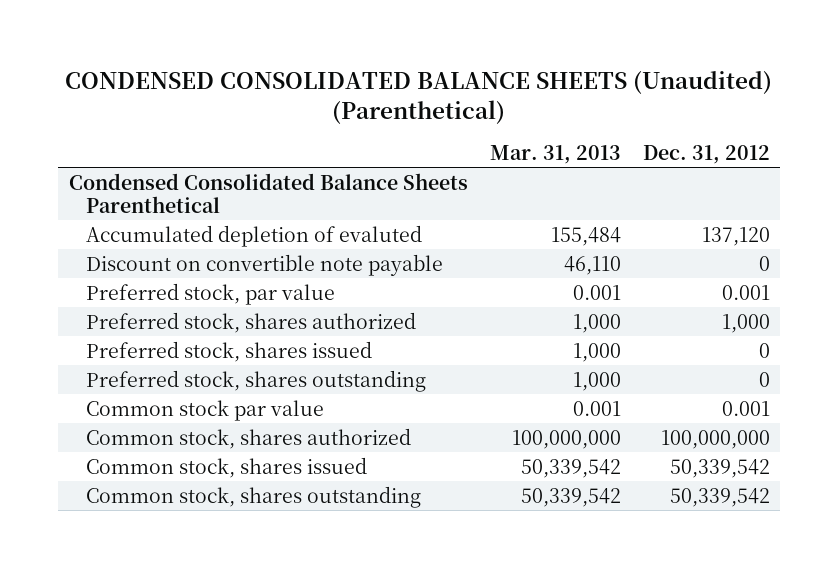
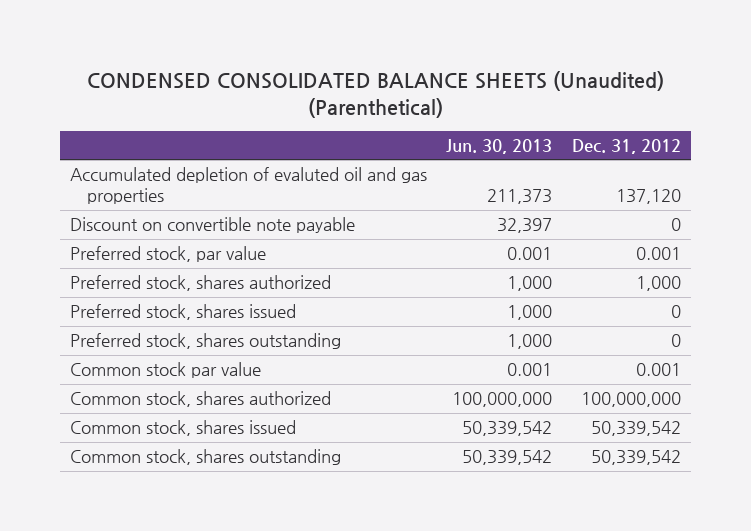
[489,145,621,165] Mar. 31, 2013 -> none
none -> [446,139,553,155] Jun. 30, 2013
[69,172,469,213] Condensed Consolidated Balance Sheets Parenthetical -> none
[85,224,422,247] Accumulated depletion of evaluted -> [69,167,427,205] Accumulated depletion of evaluted oil and gas properties

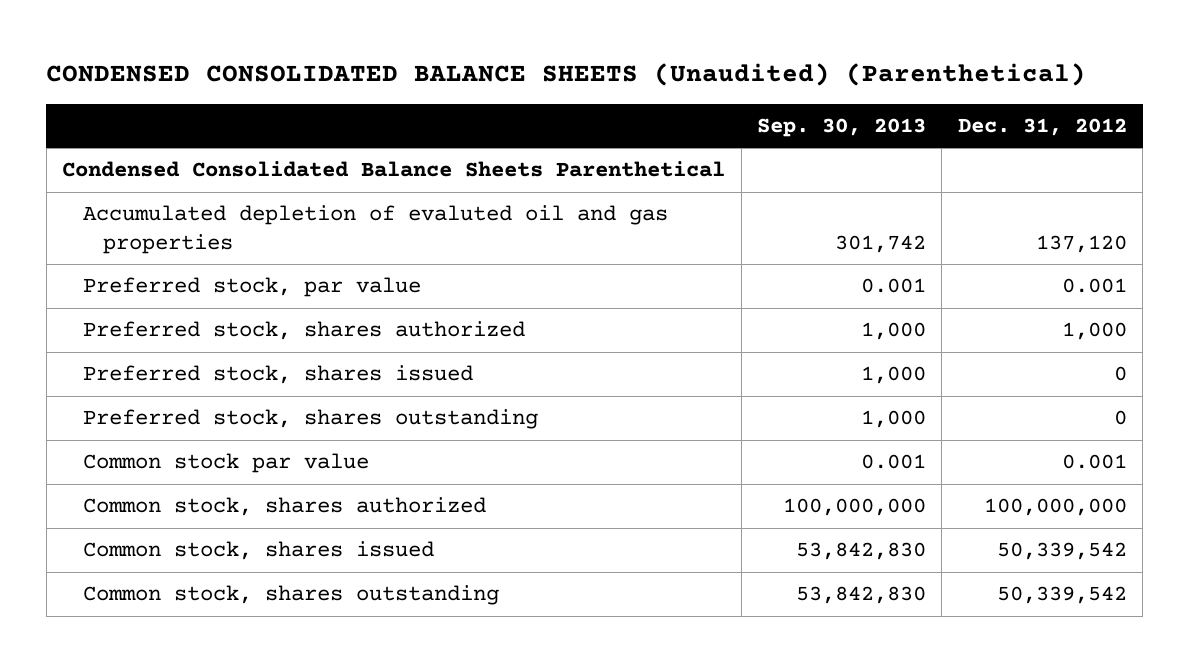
[446,139,553,155] Jun. 30, 2013 -> none
none -> [756,117,926,137] Sep. 30, 2013
none -> [62,161,726,178] Condensed Consolidated Balance Sheets Parenthetical
[69,217,355,234] Discount on convertible note payable -> none

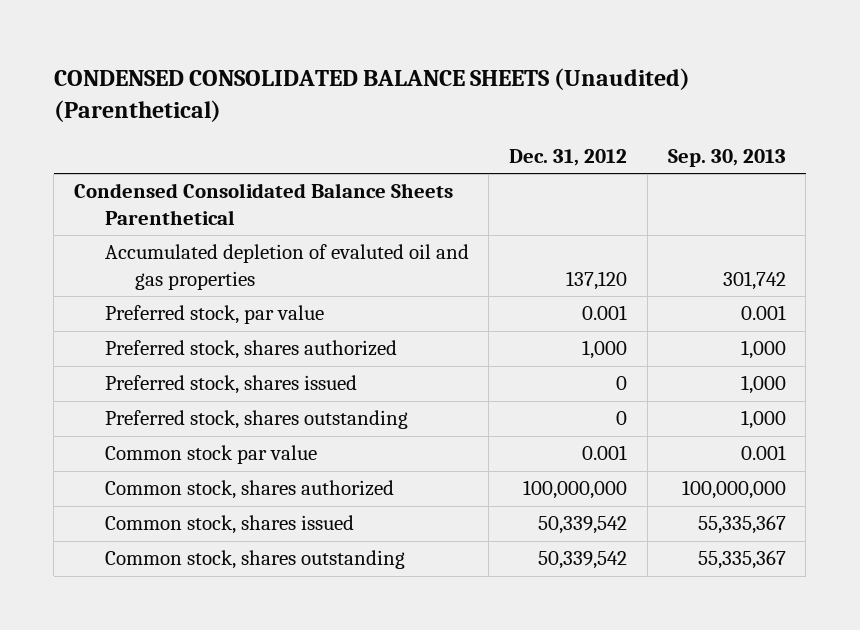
[795,542,926,561] 53,842,830 -> [697,515,786,535] 55,335,367
[795,586,926,605] 53,842,830 -> [697,550,786,570] 55,335,367

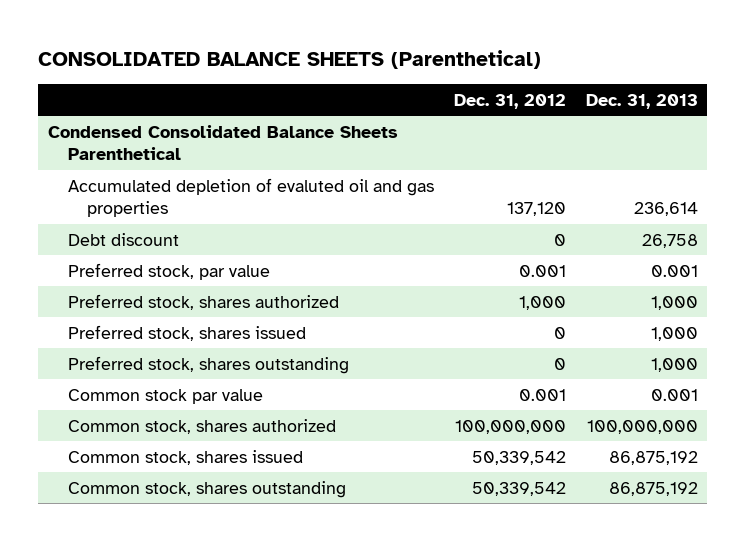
[53,67,690,122] CONDENSED CONSOLIDATED BALANCE SHEETS (Unaudited) (Parenthetical) -> [38,50,542,70] CONSOLIDATED BALANCE SHEETS (Parenthetical)
[667,148,786,167] Sep. 30, 2013 -> none
none -> [585,93,698,109] Dec. 31, 2013
none -> [67,232,179,246] Debt discount

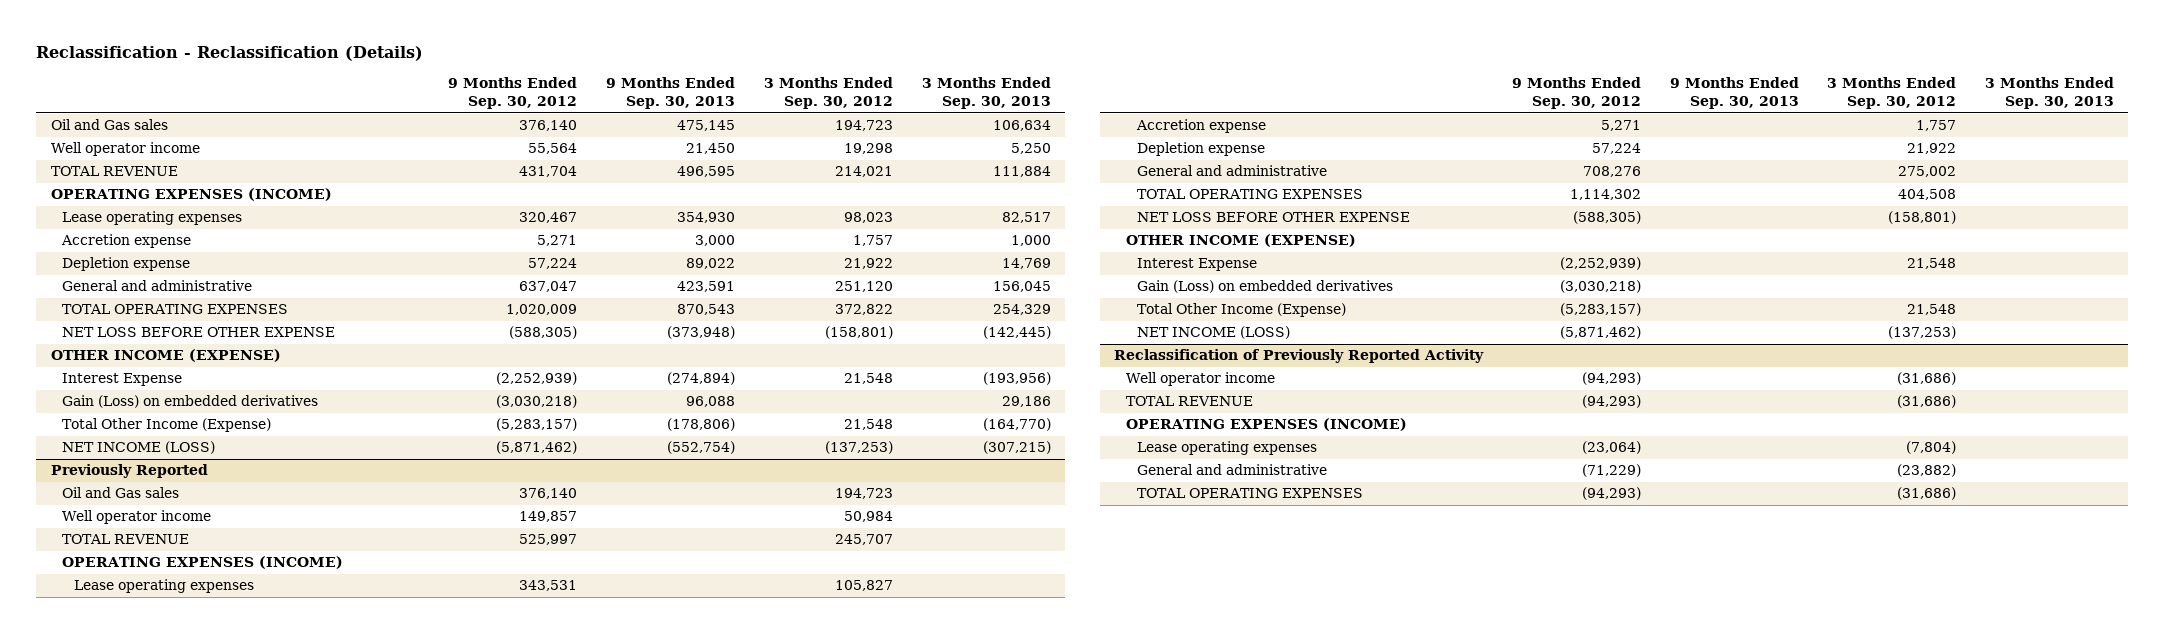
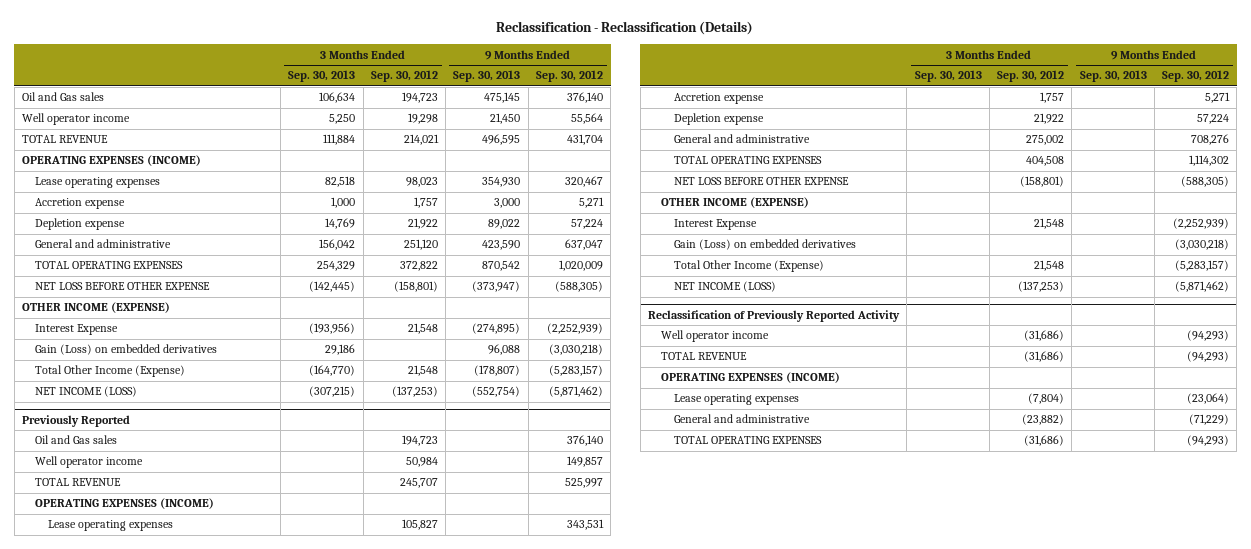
[1001,212,1051,224] 82,517 -> [325,176,356,188] 82,518
[677,281,736,293] 423,591 -> [482,240,521,251] 423,590
[992,281,1051,293] 156,045 -> [319,239,356,251] 156,042
[677,304,736,316] 870,543 -> [482,261,521,272] 870,542
[667,326,736,340] (373,948) -> [472,281,521,293] (373,947)
[667,372,736,386] (274,894) -> [472,323,521,335] (274,895)
[667,418,736,432] (178,806) -> [474,365,521,377] (178,807)

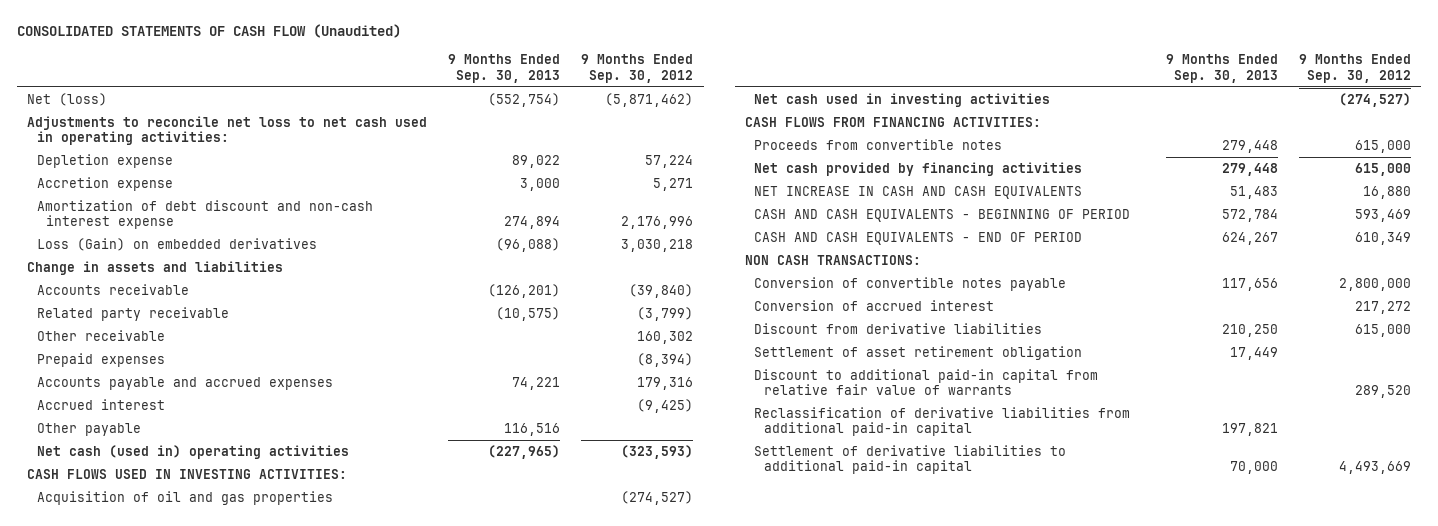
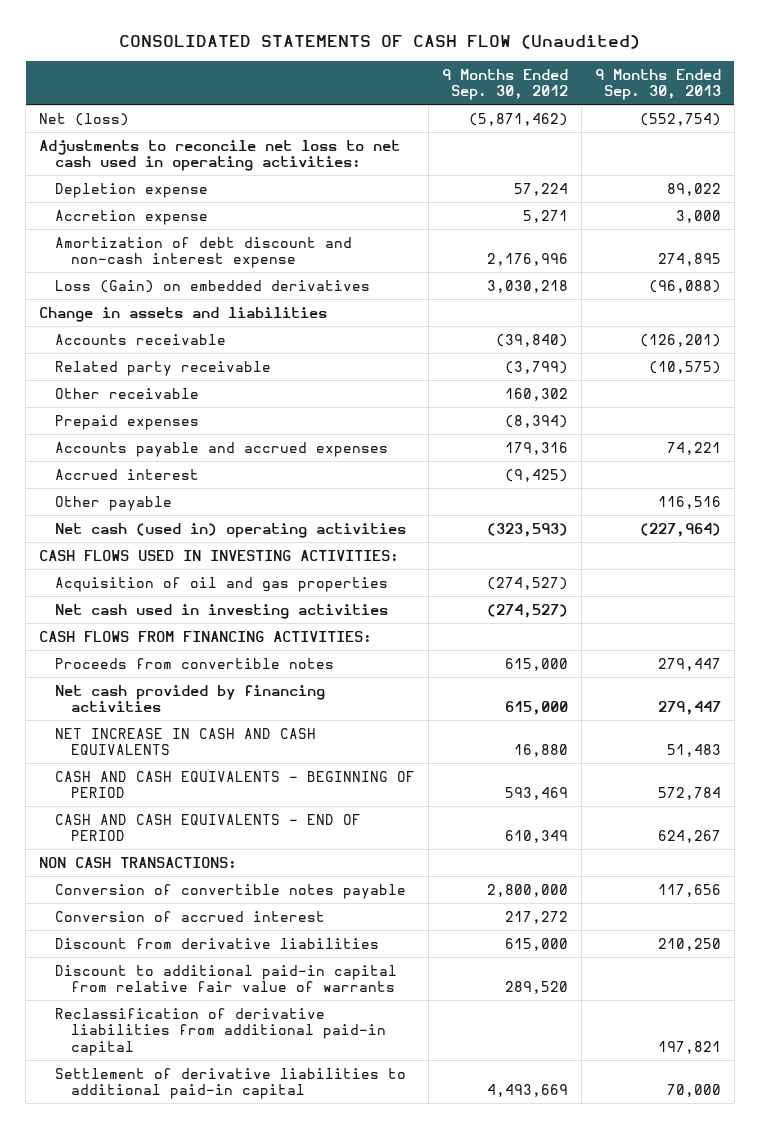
[504,216,561,230] 274,894 -> [657,253,721,267] 274,895
[488,444,561,459] (227,965) -> [639,522,721,537] (227,964)
[1221,139,1278,153] 279,448 -> [657,657,721,671] 279,447
[1221,162,1278,176] 279,448 -> [657,701,721,716] 279,447
[754,345,1083,360] Settlement of asset retirement obligation -> none

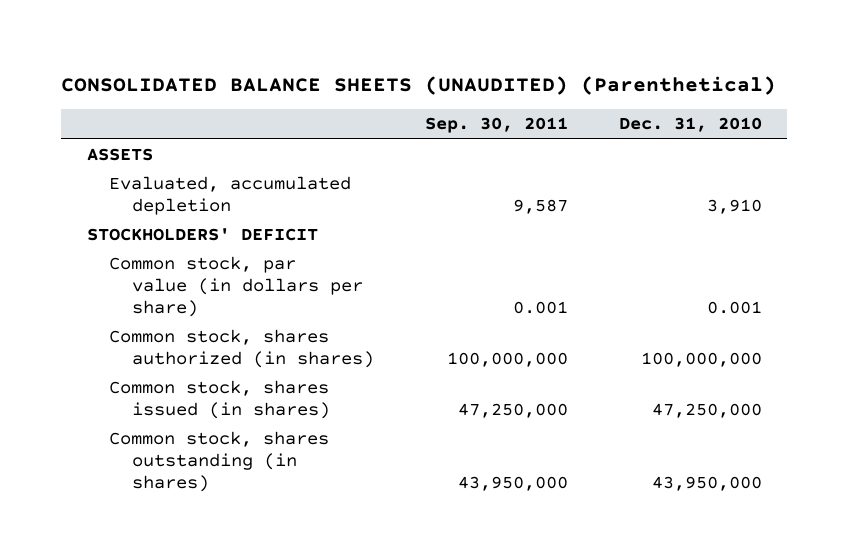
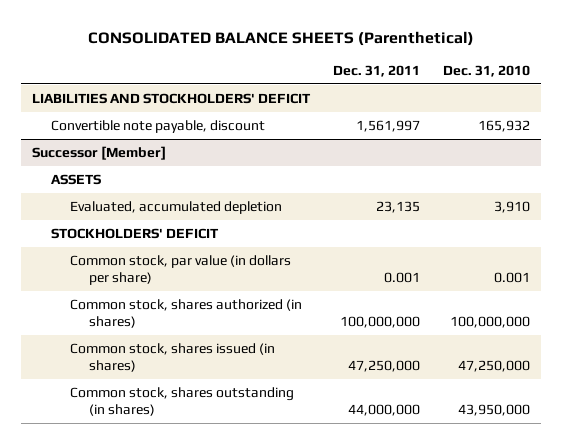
[61,75,777,95] CONSOLIDATED BALANCE SHEETS (UNAUDITED) (Parenthetical) -> [87,30,474,46] CONSOLIDATED BALANCE SHEETS (Parenthetical)
[424,117,568,134] Sep. 30, 2011 -> none
none -> [332,64,420,77] Dec. 31, 2011
none -> [32,93,312,105] LIABILITIES AND STOCKHOLDERS' DEFICIT
none -> [50,120,265,134] Convertible note payable, discount
none -> [32,146,167,161] Successor [Member]

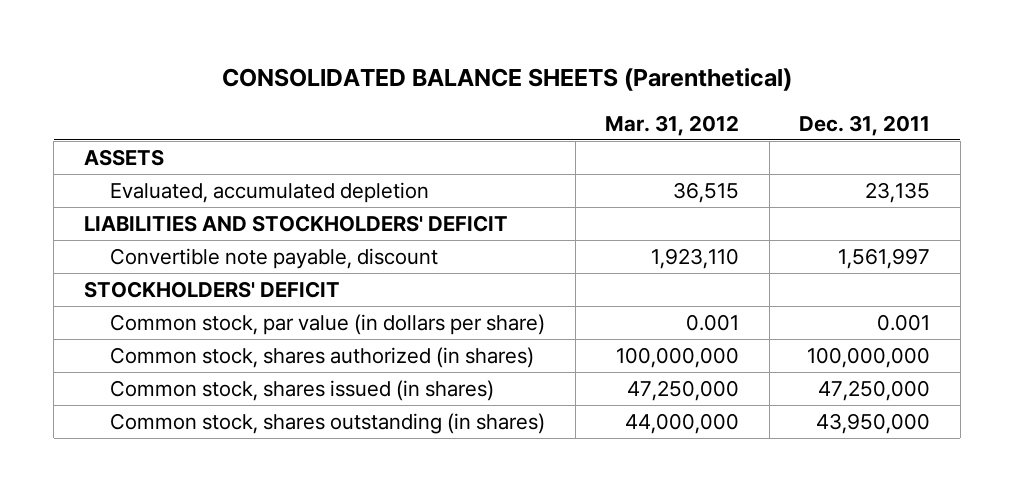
[442,64,530,77] Dec. 31, 2010 -> none
none -> [605,114,740,136] Mar. 31, 2012
[32,146,167,161] Successor [Member] -> none
[32,93,312,105] LIABILITIES AND STOCKHOLDERS' DEFICIT -> [83,214,508,232] LIABILITIES AND STOCKHOLDERS' DEFICIT
[50,120,265,134] Convertible note payable, discount -> [110,247,439,269] Convertible note payable, discount
[347,403,420,416] 44,000,000 -> [816,412,931,434] 43,950,000

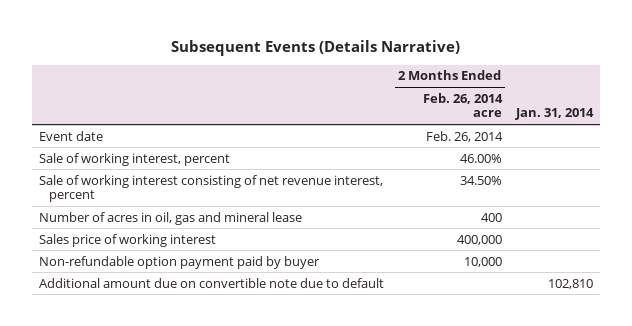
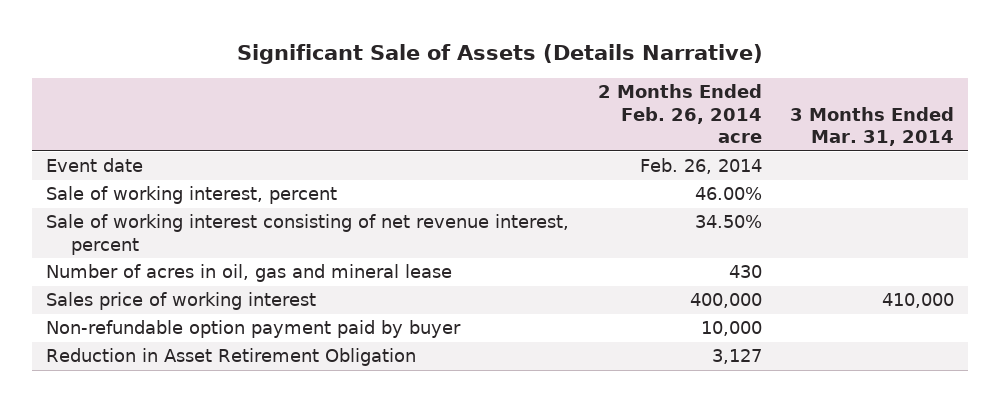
[171,40,461,57] Subsequent Events (Details Narrative) -> [237,44,764,65] Significant Sale of Assets (Details Narrative)
[514,108,594,121] Jan. 31, 2014 -> none
none -> [789,106,954,147] 3 Months Ended Mar. 31, 2014
[480,212,502,222] 400 -> [728,265,762,279] 430
[39,277,385,288] Additional amount due on convertible note due to default -> none
none -> [46,348,417,367] Reduction in Asset Retirement Obligation

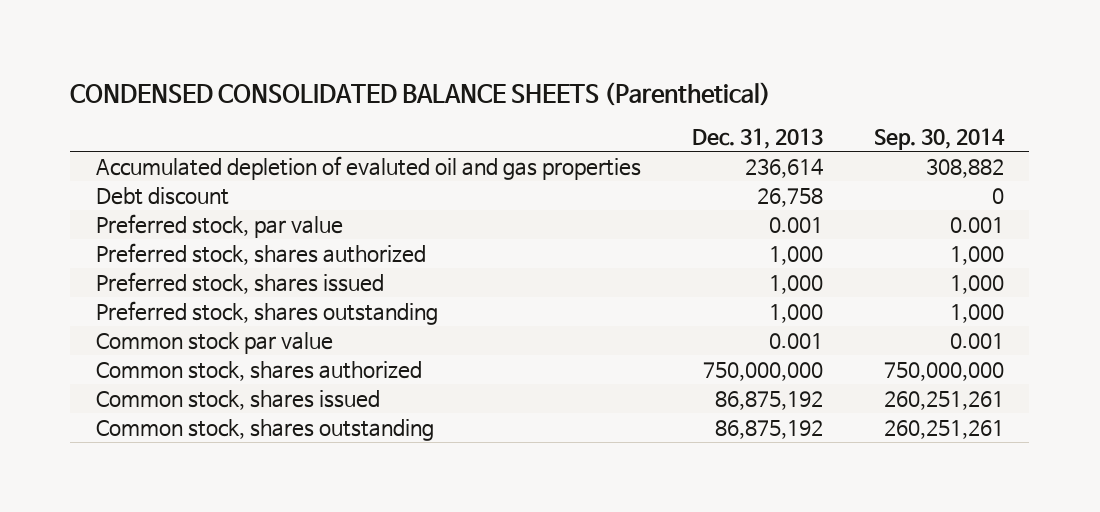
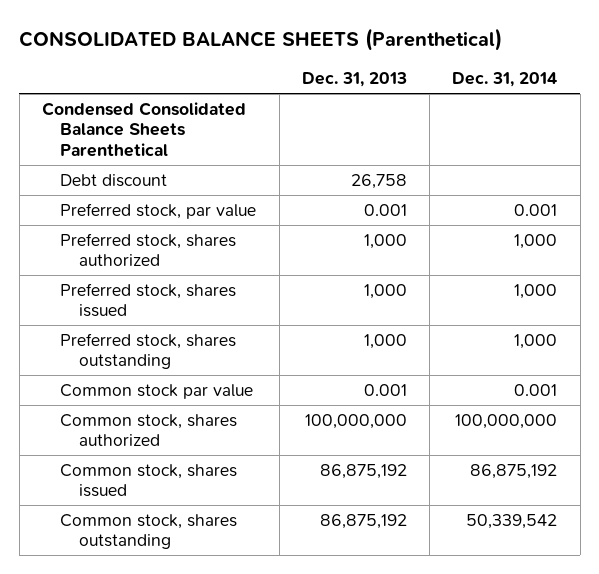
[70,81,772,106] CONDENSED CONSOLIDATED BALANCE SHEETS (Parenthetical) -> [19,27,503,51] CONSOLIDATED BALANCE SHEETS (Parenthetical)
[873,128,1005,151] Sep. 30, 2014 -> none
none -> [452,72,558,88] Dec. 31, 2014
[95,155,641,180] Accumulated depletion of evaluted oil and gas properties -> none
none -> [41,101,246,157] Condensed Consolidated Balance Sheets Parenthetical
[702,361,823,381] 750,000,000 -> [304,413,407,429] 100,000,000

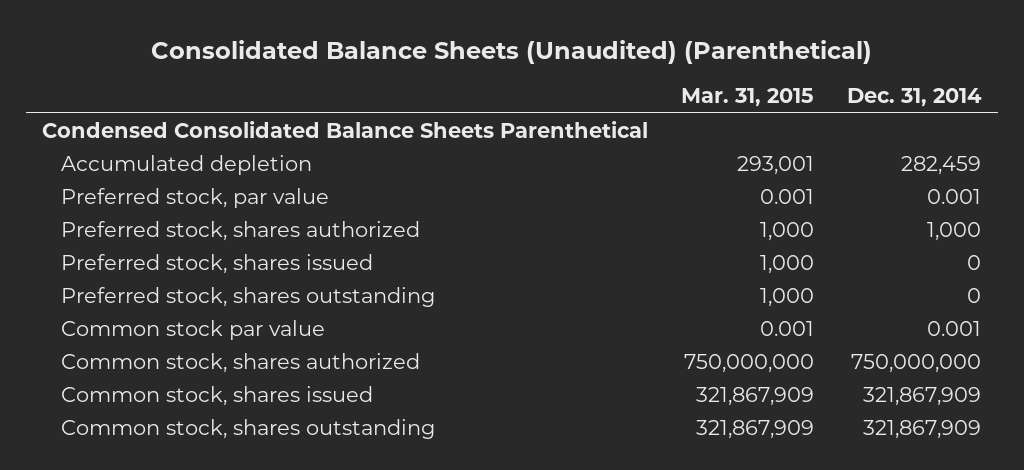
[19,27,503,51] CONSOLIDATED BALANCE SHEETS (Parenthetical) -> [150,39,872,64] Consolidated Balance Sheets (Unaudited) (Parenthetical)
[301,72,407,88] Dec. 31, 2013 -> none
none -> [681,88,815,108] Mar. 31, 2015
[60,173,168,187] Debt discount -> none
none -> [60,154,312,175] Accumulated depletion
[514,283,558,299] 1,000 -> [967,254,982,270] 0
[514,333,558,349] 1,000 -> [967,287,982,303] 0
[455,413,558,429] 100,000,000 -> [851,353,982,373] 750,000,000
[470,463,558,479] 86,875,192 -> [863,386,982,406] 321,867,909
[466,513,558,529] 50,339,542 -> [863,419,982,439] 321,867,909

